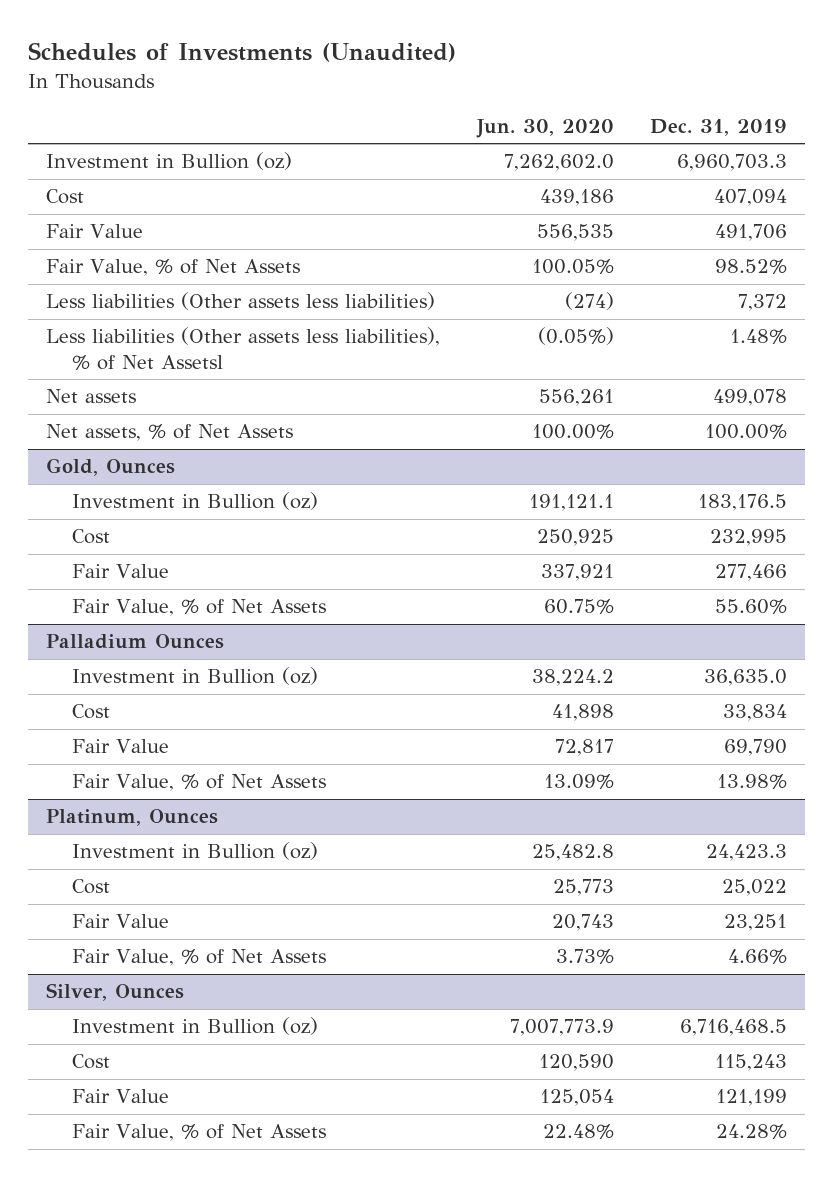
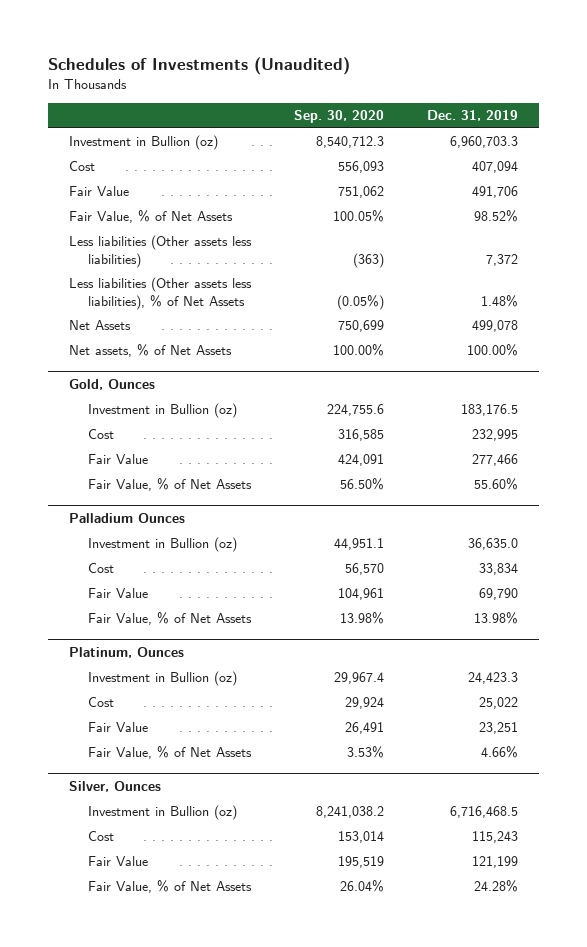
[475,119,614,139] Jun. 30, 2020 -> none
none -> [293,110,384,124] Sep. 30, 2020
[46,327,441,370] Less liabilities (Other assets less liabilities), % of Net Assetsl -> [68,277,252,310] Less liabilities (Other assets less liabilities), % of Net Assets
[46,389,137,404] Net assets -> [68,320,131,331] Net Assets

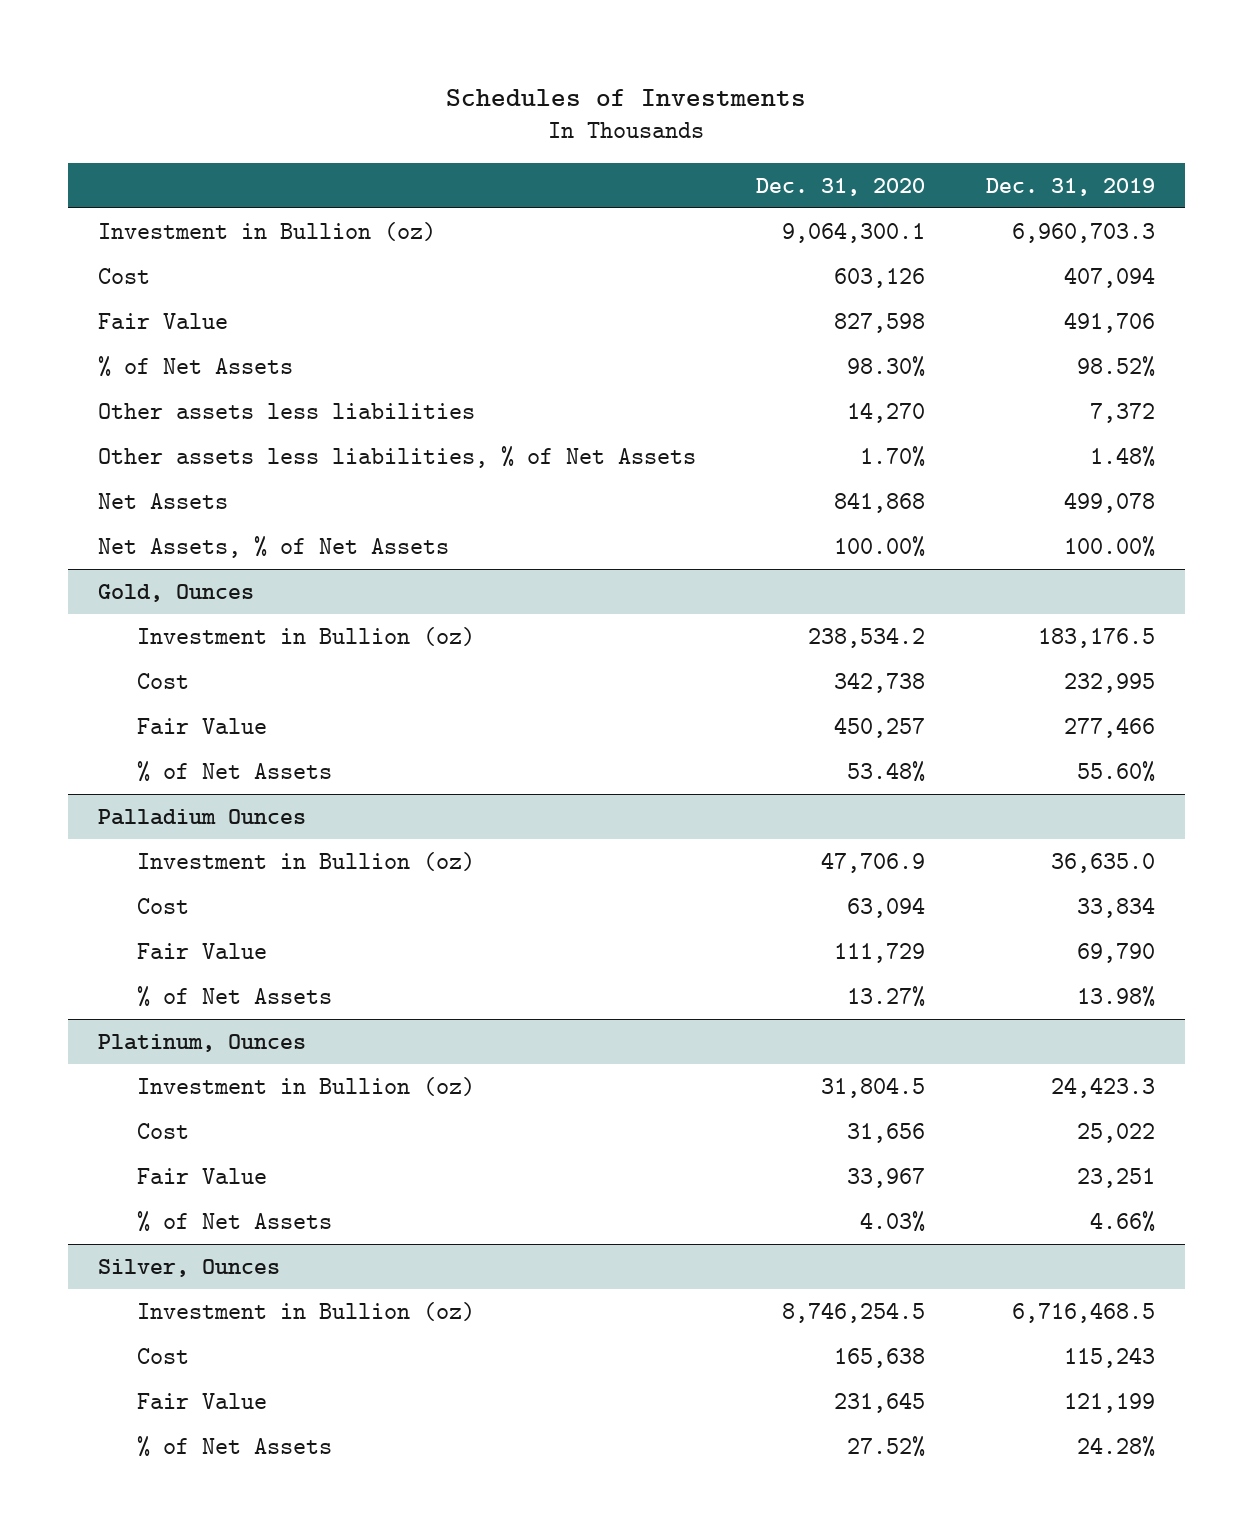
[47,56,350,75] Schedules of Investments (Unaudited) -> [446,88,807,106] Schedules of Investments
[293,110,384,124] Sep. 30, 2020 -> none
none -> [756,177,926,196] Dec. 31, 2020
[68,210,233,224] Fair Value, % of Net Assets -> [98,355,294,377] % of Net Assets
[68,235,252,268] Less liabilities (Other assets less liabilities) -> [98,402,476,419] Other assets less liabilities
[68,277,252,310] Less liabilities (Other assets less liabilities), % of Net Assets -> [98,445,697,468] Other assets less liabilities, % of Net Assets
[68,344,232,358] Net assets, % of Net Assets -> [98,535,450,558] Net Assets, % of Net Assets
[88,478,253,492] Fair Value, % of Net Assets -> [136,760,332,782] % of Net Assets
[88,612,253,626] Fair Value, % of Net Assets -> [136,985,332,1007] % of Net Assets
[88,746,253,760] Fair Value, % of Net Assets -> [136,1210,332,1232] % of Net Assets
[88,880,253,894] Fair Value, % of Net Assets -> [136,1435,332,1457] % of Net Assets

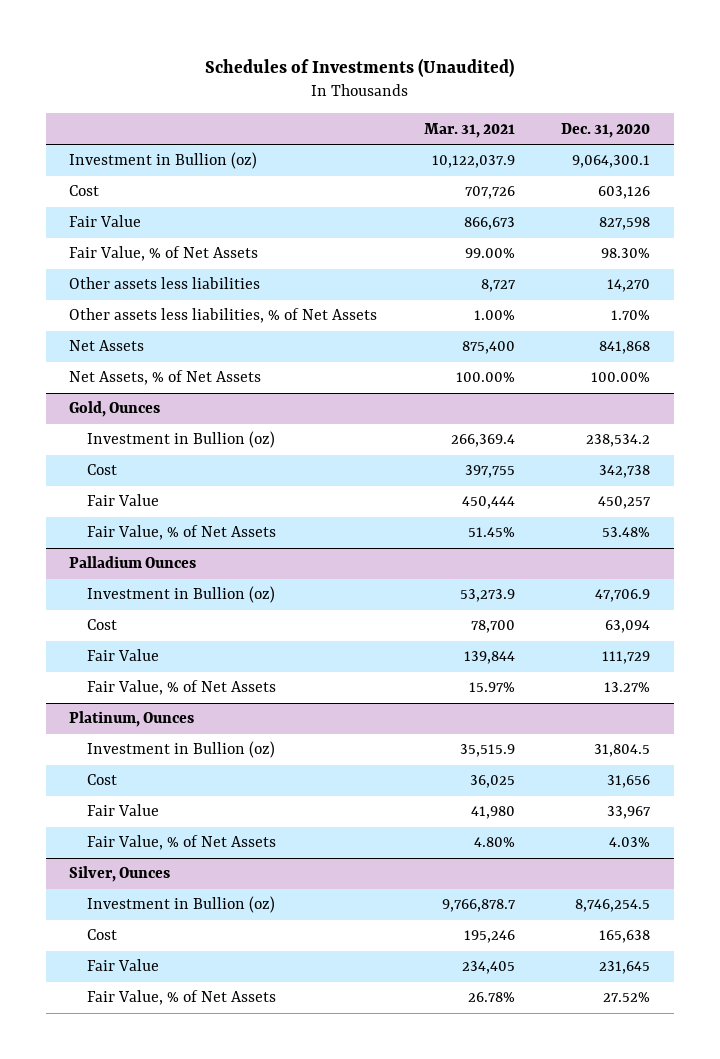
[446,88,807,106] Schedules of Investments -> [204,57,514,77] Schedules of Investments (Unaudited)
[985,177,1155,196] Dec. 31, 2019 -> none
none -> [423,122,515,138] Mar. 31, 2021
[98,355,294,377] % of Net Assets -> [69,246,259,262] Fair Value, % of Net Assets
[136,760,332,782] % of Net Assets -> [86,525,276,541] Fair Value, % of Net Assets
[136,985,332,1007] % of Net Assets -> [86,680,276,696] Fair Value, % of Net Assets
[136,1210,332,1232] % of Net Assets -> [86,835,276,851] Fair Value, % of Net Assets
[136,1435,332,1457] % of Net Assets -> [86,990,276,1006] Fair Value, % of Net Assets

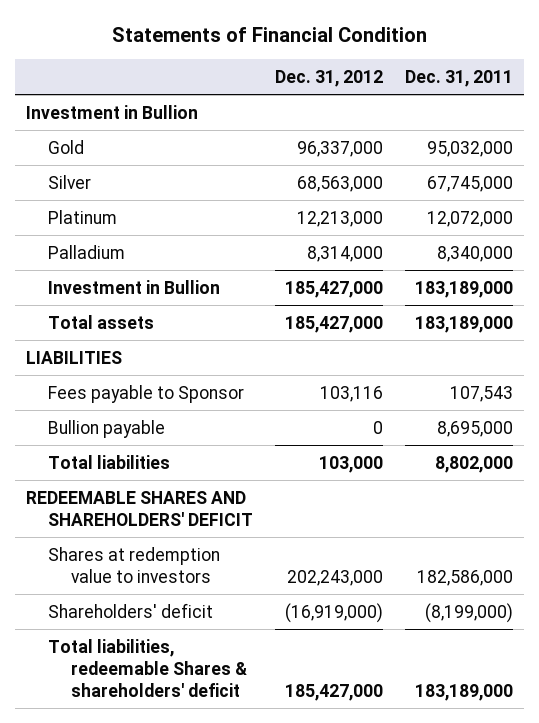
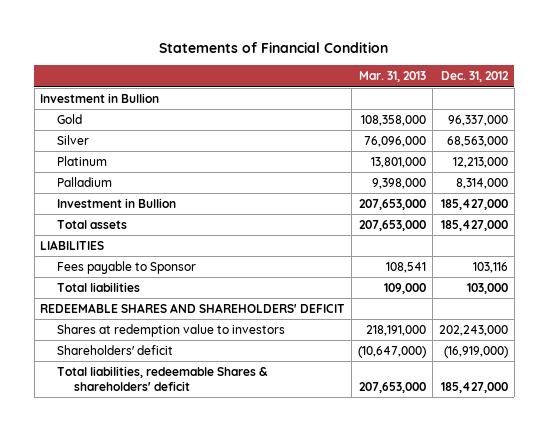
[405,70,514,88] Dec. 31, 2011 -> none
none -> [359,71,427,83] Mar. 31, 2013
[48,419,166,438] Bullion payable -> none

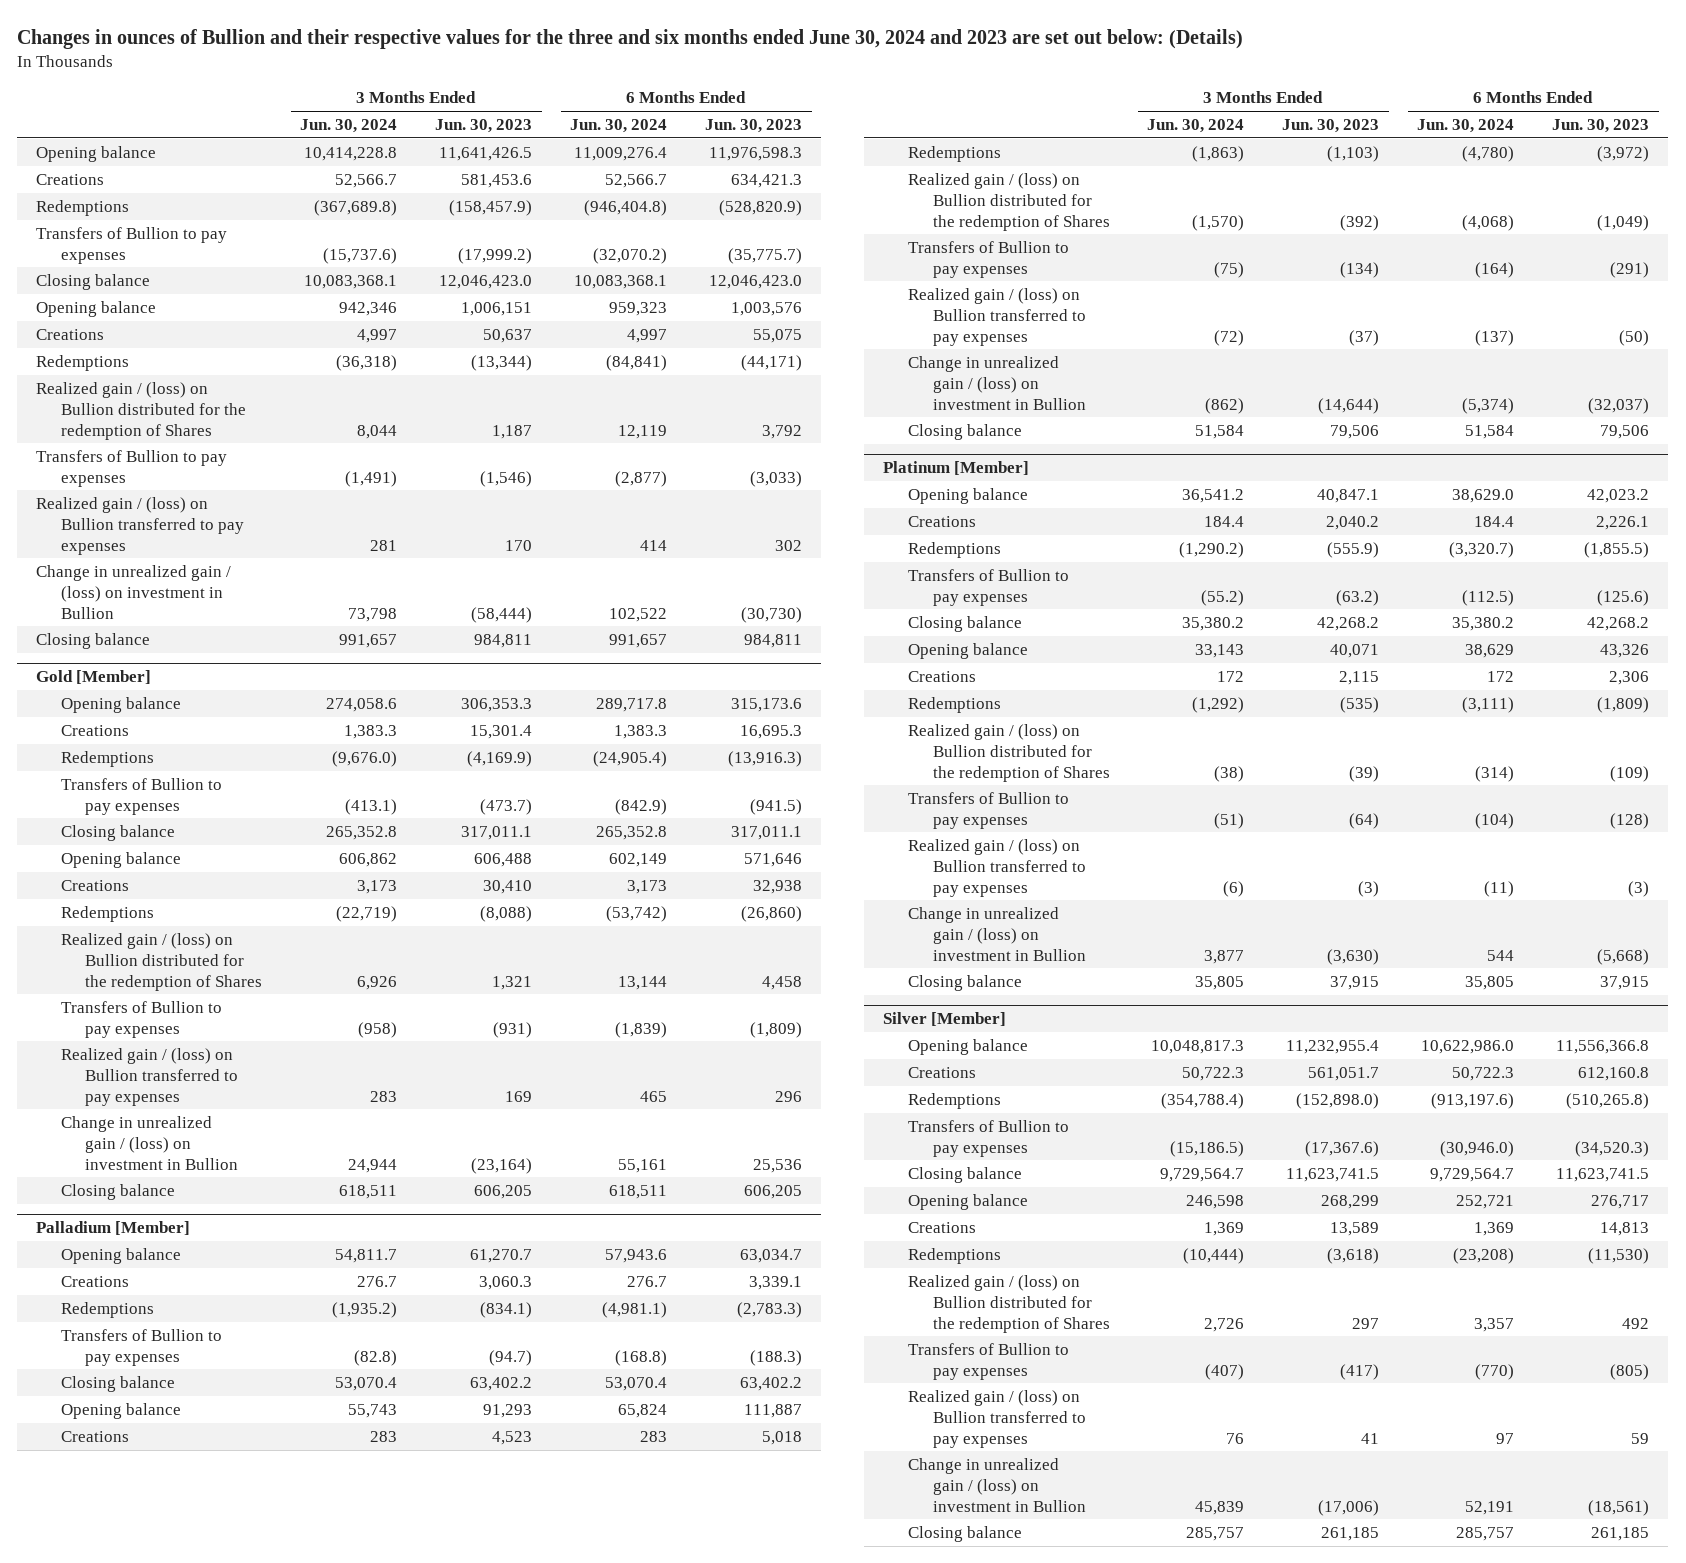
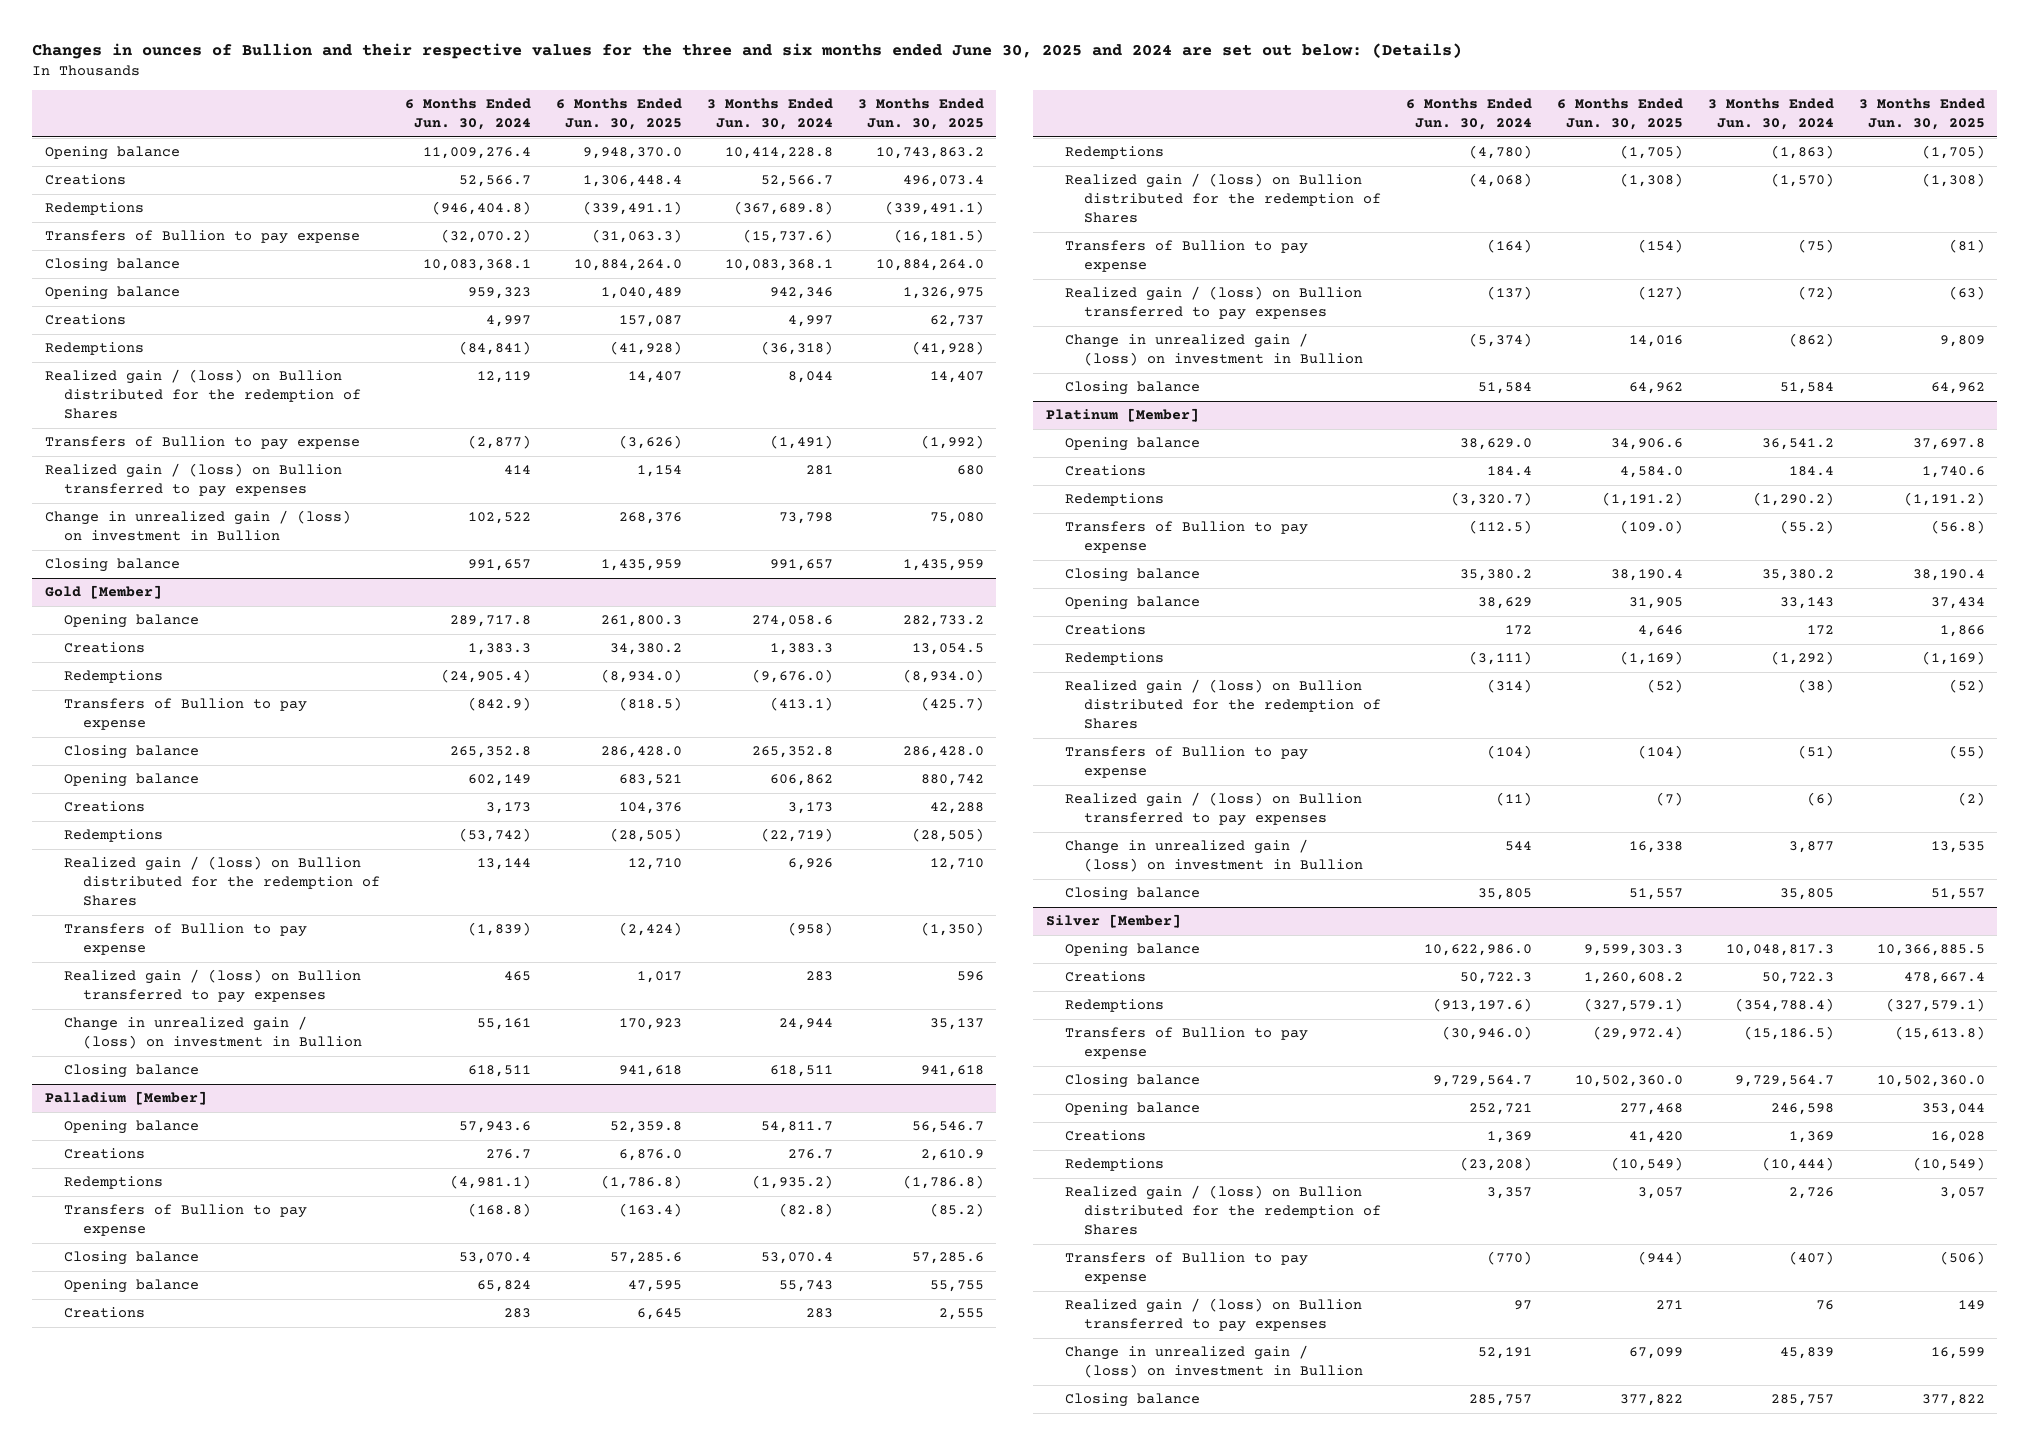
[17,29,1244,50] Changes in ounces of Bullion and their respective values for the three and six months ended June 30, 2024 and 2023 are set out below: (Details) -> [32,43,1463,60] Changes in ounces of Bullion and their respective values for the three and six months ended June 30, 2025 and 2024 are set out below: (Details)
[435,119,533,134] Jun. 30, 2023 -> none
[705,119,803,134] Jun. 30, 2023 -> none
none -> [556,98,683,131] 6 Months Ended Jun. 30, 2025
none -> [857,98,984,131] 3 Months Ended Jun. 30, 2025
[36,226,228,264] Transfers of Bullion to pay expenses -> [44,230,360,245] Transfers of Bullion to pay expense
[36,449,228,487] Transfers of Bullion to pay expenses -> [44,436,360,451] Transfers of Bullion to pay expense
[60,777,222,815] Transfers of Bullion to pay expenses -> [63,698,307,731] Transfers of Bullion to pay expense
[60,1000,222,1038] Transfers of Bullion to pay expenses -> [63,923,307,956] Transfers of Bullion to pay expense
[60,1328,222,1366] Transfers of Bullion to pay expenses -> [63,1204,307,1237] Transfers of Bullion to pay expense
[907,240,1069,278] Transfers of Bullion to pay expenses -> [1064,240,1308,273] Transfers of Bullion to pay expense
[907,568,1069,606] Transfers of Bullion to pay expenses -> [1064,521,1308,554] Transfers of Bullion to pay expense
[907,791,1069,829] Transfers of Bullion to pay expenses -> [1064,746,1308,779] Transfers of Bullion to pay expense
[907,1119,1069,1157] Transfers of Bullion to pay expenses -> [1064,1027,1308,1060] Transfers of Bullion to pay expense
[907,1342,1069,1380] Transfers of Bullion to pay expenses -> [1064,1252,1308,1285] Transfers of Bullion to pay expense

